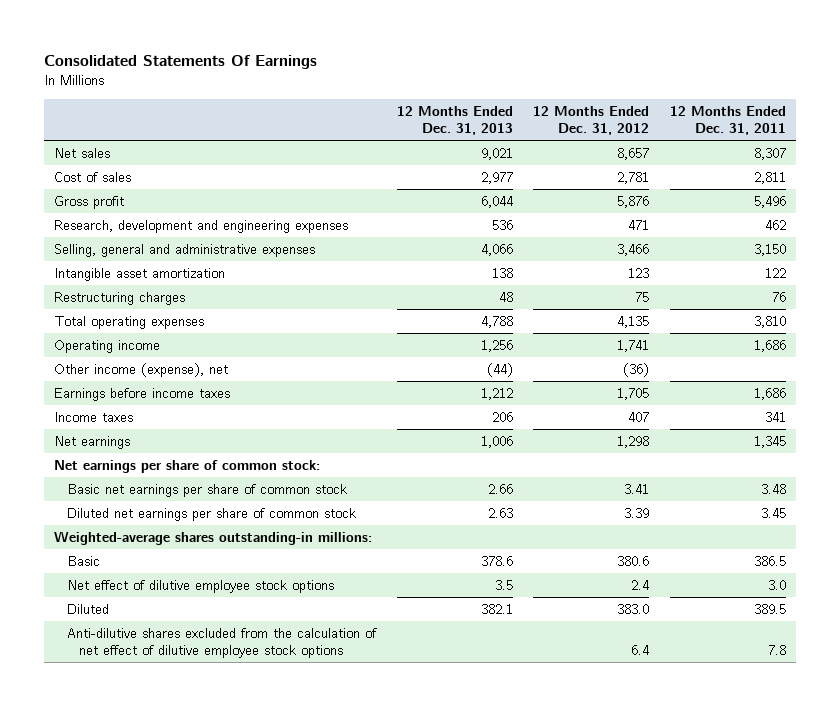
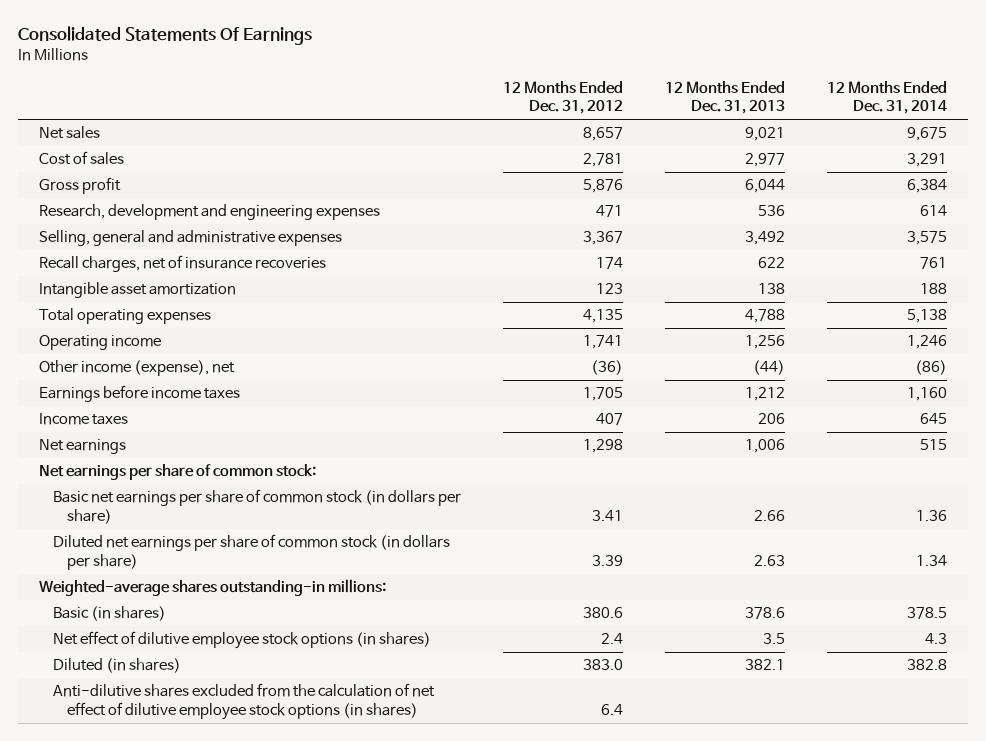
[669,106,786,135] 12 Months Ended Dec. 31, 2011 -> none
none -> [827,80,948,115] 12 Months Ended Dec. 31, 2014
[480,244,513,257] 4,066 -> [745,231,786,246] 3,492
[617,244,650,257] 3,466 -> [582,231,623,246] 3,367
none -> [38,255,326,273] Recall charges, net of insurance recoveries
[54,292,186,306] Restructuring charges -> none
[66,484,347,498] Basic net earnings per share of common stock -> [52,489,461,524] Basic net earnings per share of common stock (in dollars per share)
[66,508,356,522] Diluted net earnings per share of common stock -> [52,534,450,570] Diluted net earnings per share of common stock (in dollars per share)
[66,556,100,567] Basic -> [52,606,166,622] Basic (in shares)
[66,580,334,594] Net effect of dilutive employee stock options -> [52,631,431,650] Net effect of dilutive employee stock options (in shares)
[66,604,109,615] Diluted -> [52,658,181,674] Diluted (in shares)
[66,628,377,658] Anti-dilutive shares excluded from the calculation of net effect of dilutive employee stock options -> [52,683,435,720] Anti-dilutive shares excluded from the calculation of net effect of dilutive employee stock options (in shares)

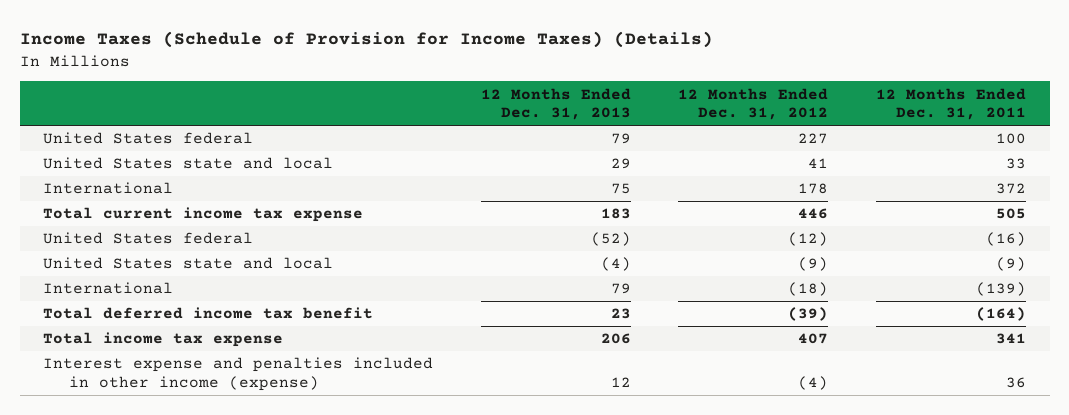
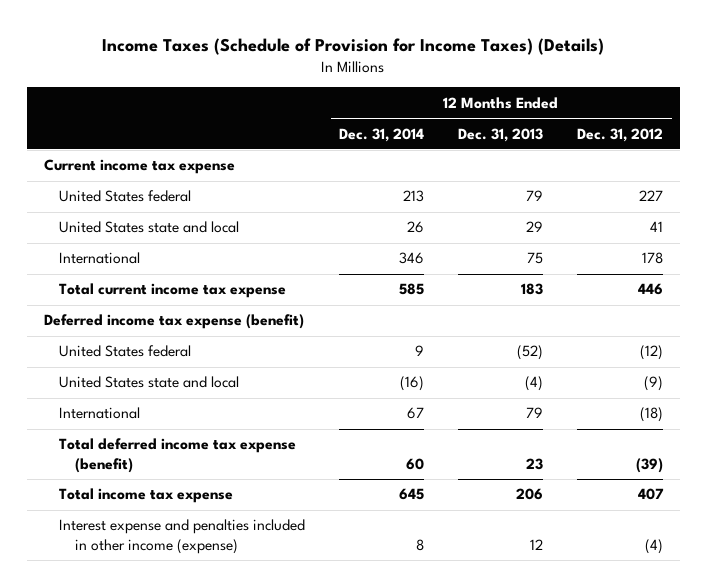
[875,87,1026,120] 12 Months Ended Dec. 31, 2011 -> none
none -> [339,127,425,142] Dec. 31, 2014
none -> [43,159,235,175] Current income tax expense
none -> [43,314,304,330] Deferred income tax expense (benefit)
[43,307,374,320] Total deferred income tax benefit -> [59,438,297,473] Total deferred income tax expense (benefit)

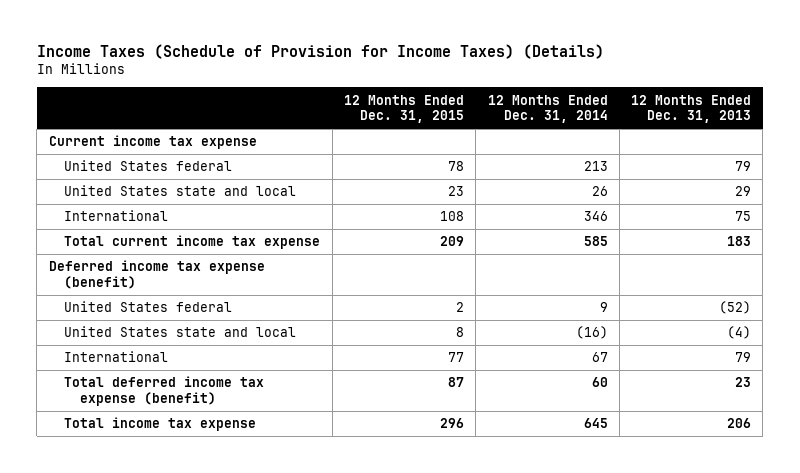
[577,127,664,142] Dec. 31, 2012 -> none
none -> [344,94,465,124] 12 Months Ended Dec. 31, 2015
[59,519,306,554] Interest expense and penalties included in other income (expense) -> none

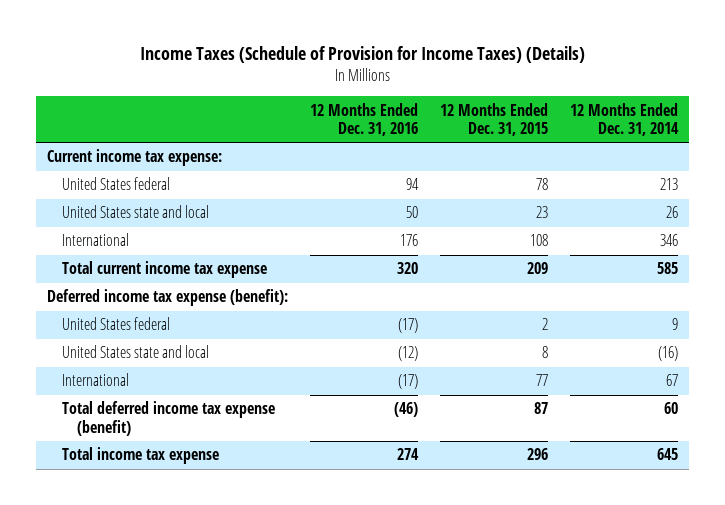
[631,94,752,124] 12 Months Ended Dec. 31, 2013 -> none
none -> [310,102,419,137] 12 Months Ended Dec. 31, 2016
[48,135,257,150] Current income tax expense -> [46,149,222,167] Current income tax expense:
[48,260,265,290] Deferred income tax expense (benefit) -> [46,289,288,307] Deferred income tax expense (benefit):

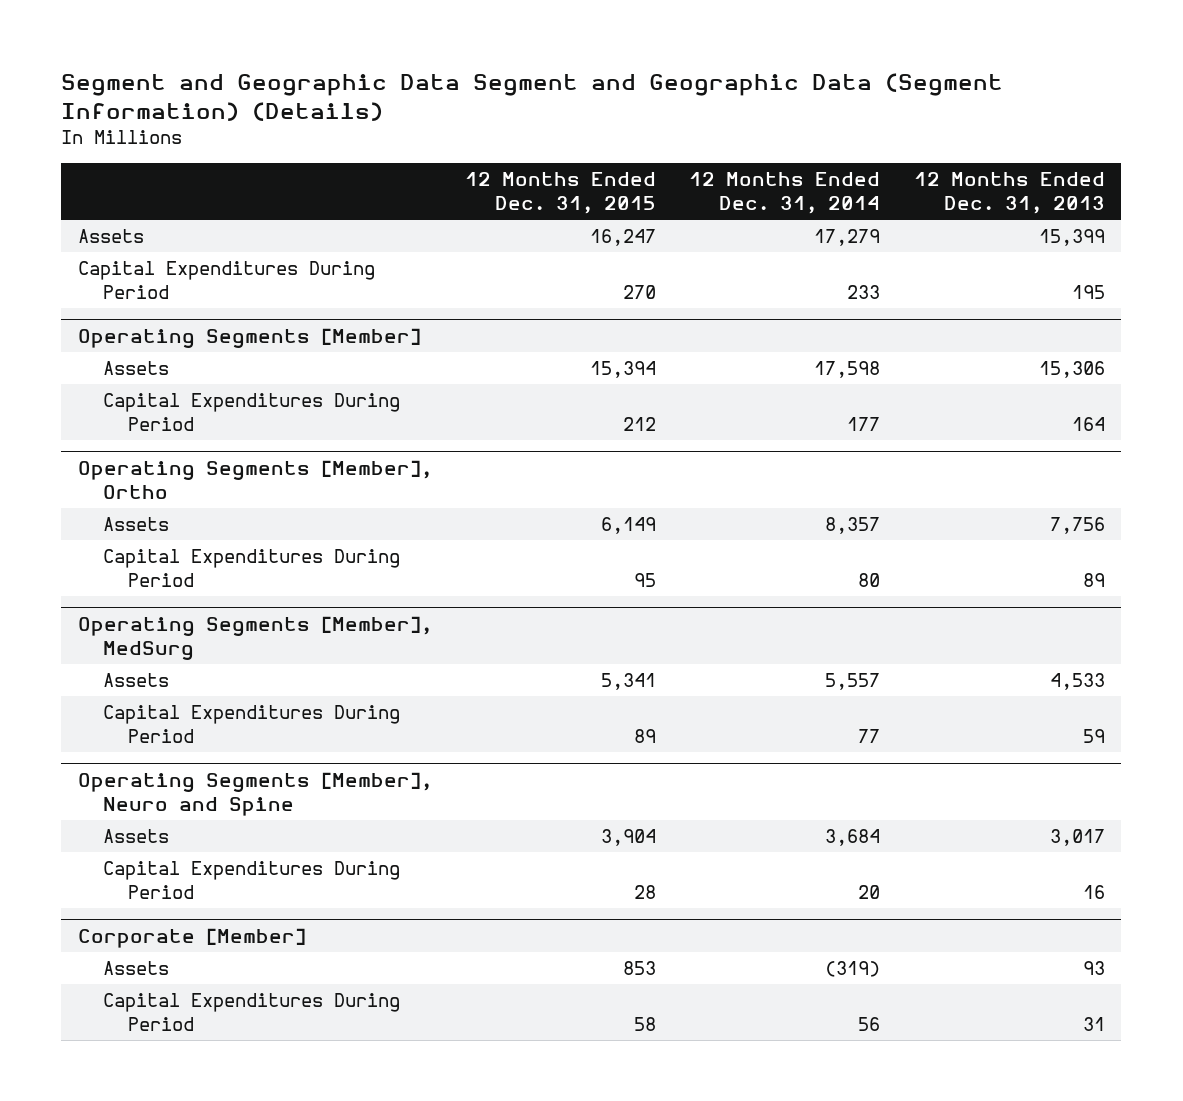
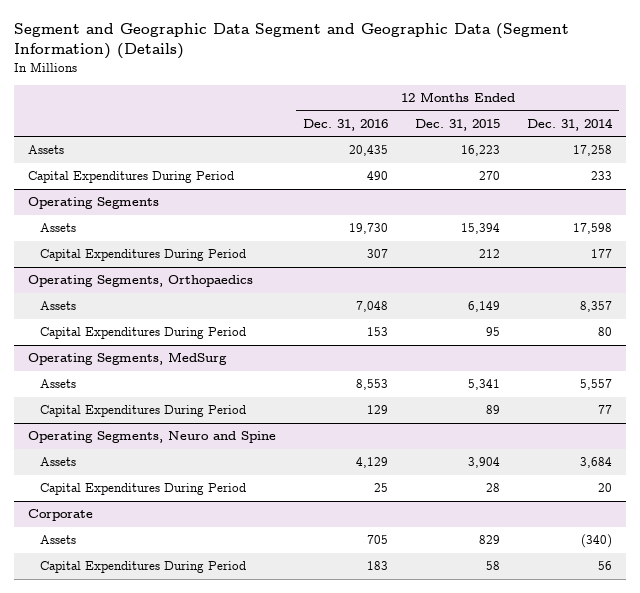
[913,172,1105,214] 12 Months Ended Dec. 31, 2013 -> none
none -> [302,118,388,131] Dec. 31, 2016
[590,229,657,247] 16,247 -> [461,145,501,157] 16,223
[814,229,881,247] 17,279 -> [573,145,613,157] 17,258
[77,328,421,349] Operating Segments [Member] -> [27,197,159,210] Operating Segments
[77,460,432,499] Operating Segments [Member], Ortho -> none
none -> [27,275,253,288] Operating Segments, Orthopaedics
[77,616,432,660] Operating Segments [Member], MedSurg -> [27,352,227,366] Operating Segments, MedSurg
[77,772,432,816] Operating Segments [Member], Neuro and Spine -> [27,431,276,444] Operating Segments, Neuro and Spine
[77,928,306,949] Corporate [Member] -> [27,509,93,522] Corporate
[623,961,657,976] 853 -> [479,535,501,545] 829
[825,961,881,978] (319) -> [581,534,613,549] (340)

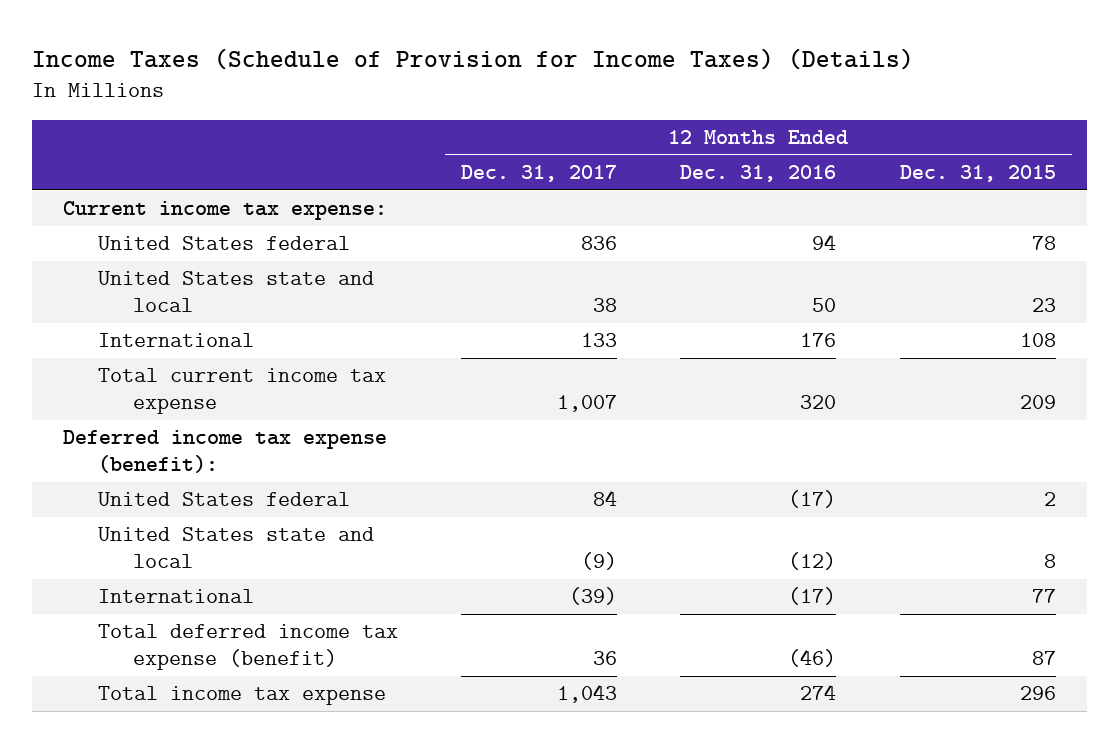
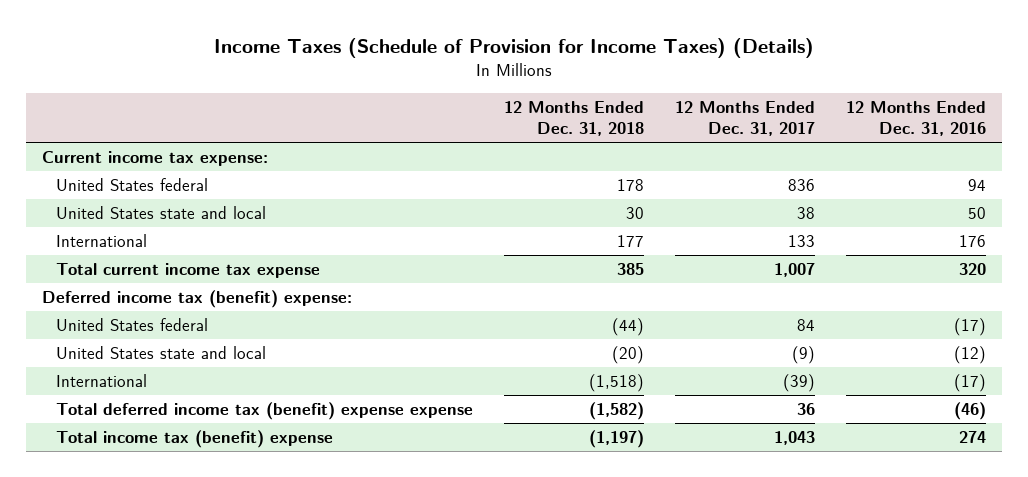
[899,165,1056,183] Dec. 31, 2015 -> none
none -> [503,100,644,137] 12 Months Ended Dec. 31, 2018
[63,430,388,474] Deferred income tax expense (benefit): -> [41,289,352,308] Deferred income tax (benefit) expense:
[97,624,398,671] Total deferred income tax expense (benefit) -> [55,401,473,420] Total deferred income tax (benefit) expense expense
[97,686,386,706] Total income tax expense -> [55,429,333,448] Total income tax (benefit) expense

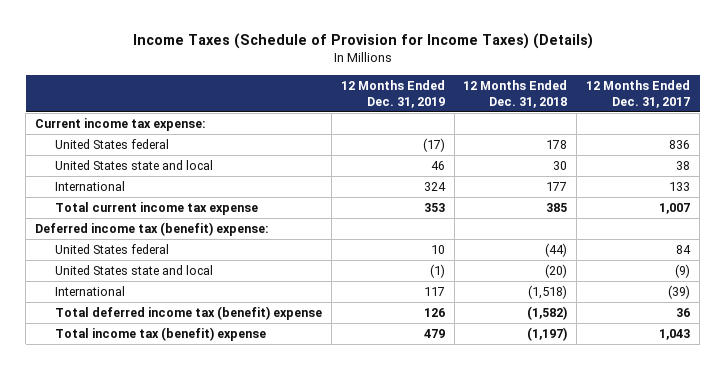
[846,100,987,137] 12 Months Ended Dec. 31, 2016 -> none
none -> [340,79,445,109] 12 Months Ended Dec. 31, 2019
[55,401,473,420] Total deferred income tax (benefit) expense expense -> [54,305,322,320] Total deferred income tax (benefit) expense

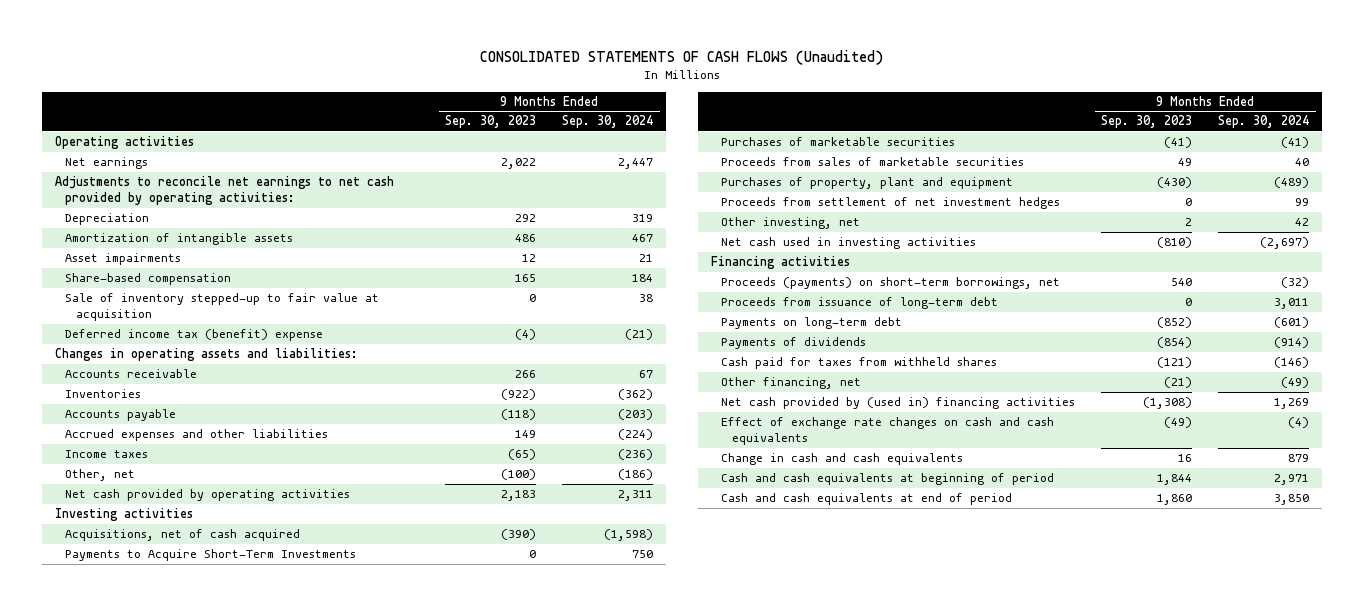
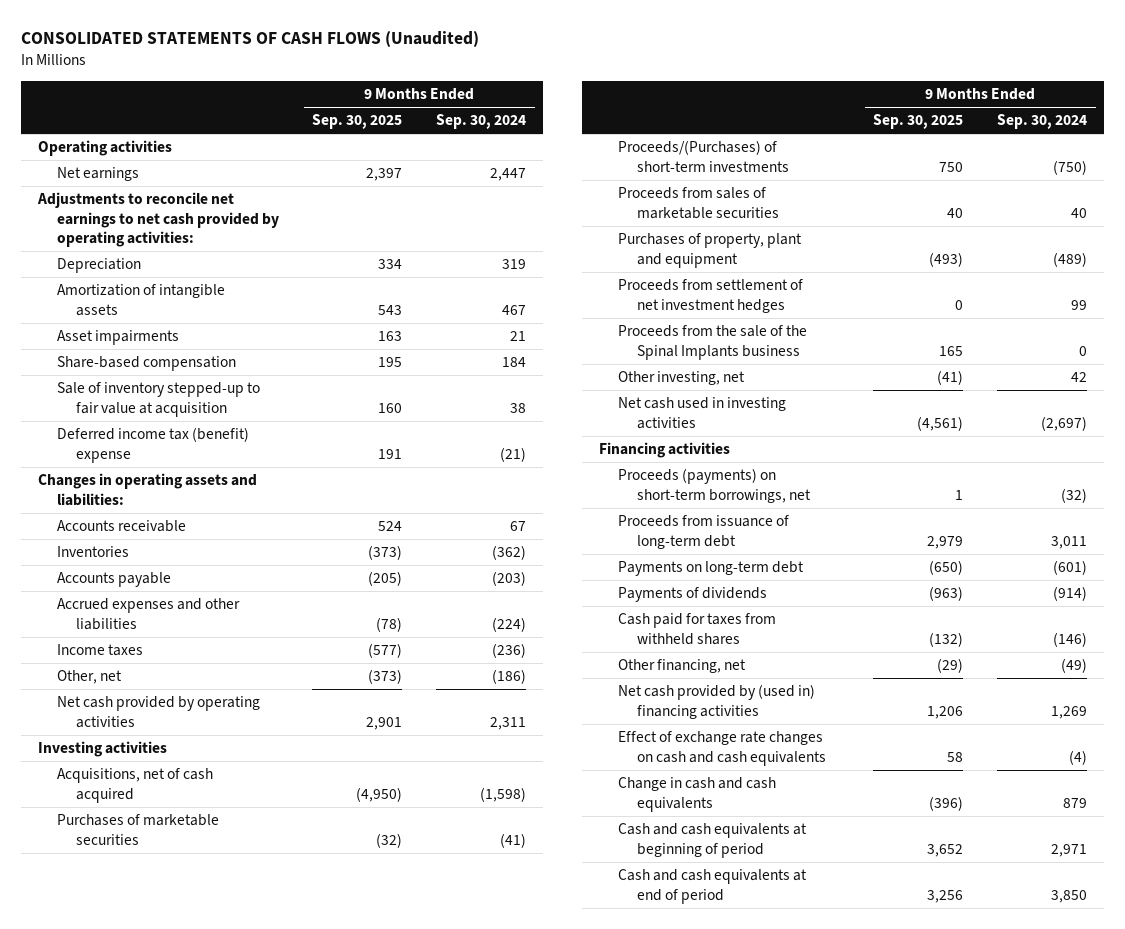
[445,115,537,129] Sep. 30, 2023 -> none
none -> [312,114,403,130] Sep. 30, 2025
[65,549,357,562] Payments to Acquire Short-Term Investments -> none
none -> [617,140,789,172] Proceeds/(Purchases) of short-term investments
none -> [617,325,807,360] Proceeds from the sale of the Spinal Implants business

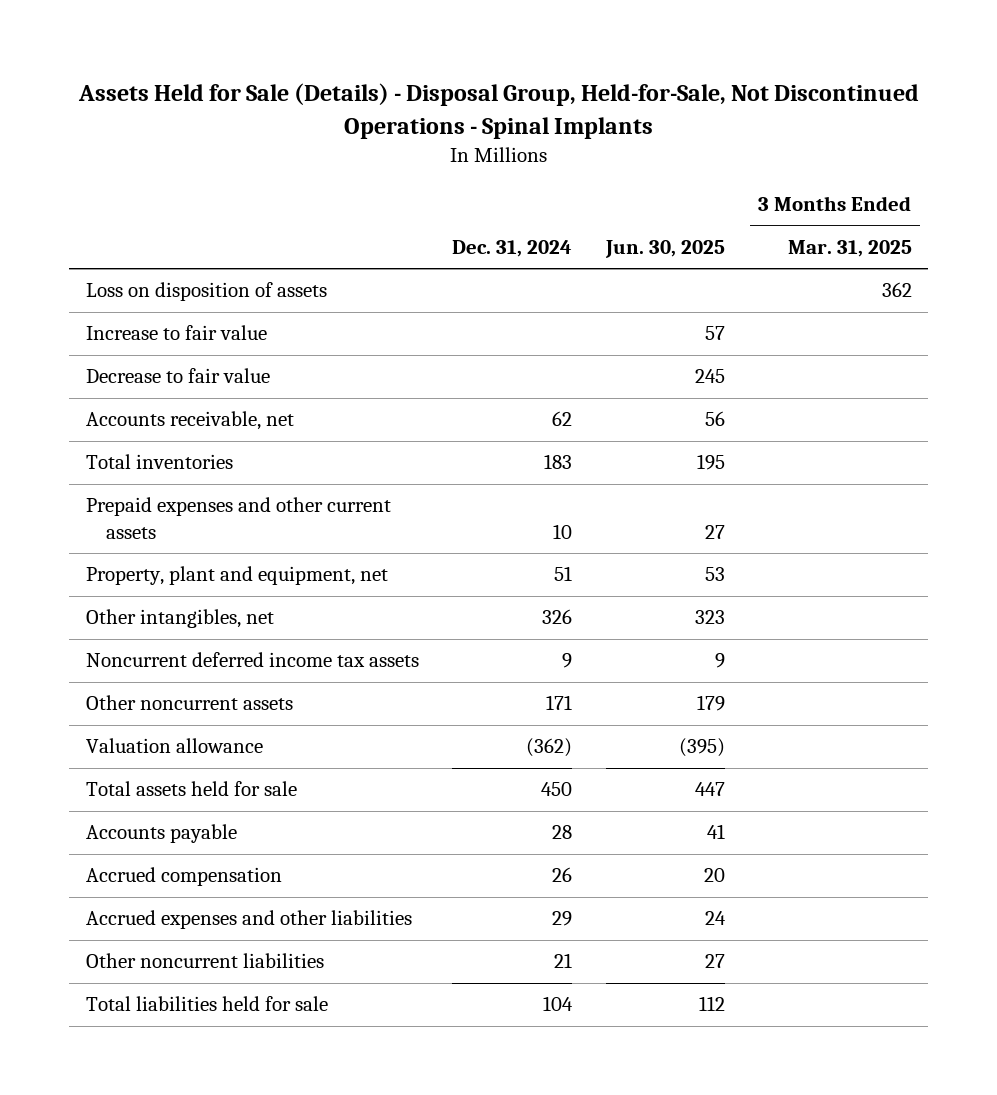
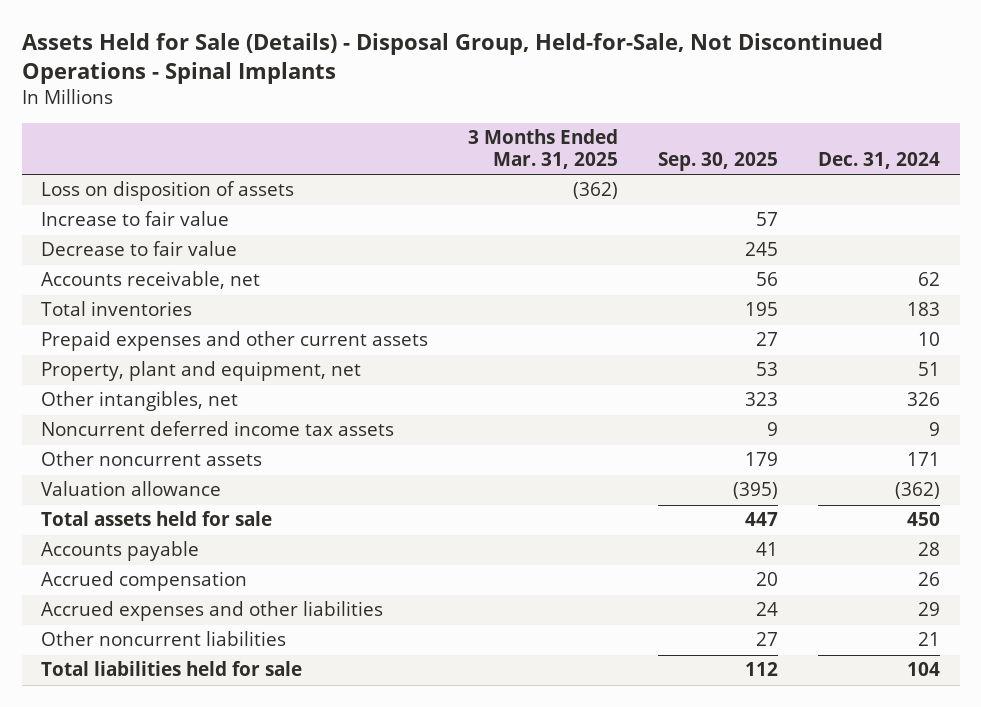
[604,239,725,258] Jun. 30, 2025 -> none
none -> [658,151,779,171] Sep. 30, 2025
[881,282,912,298] 362 -> [573,182,619,200] (362)

